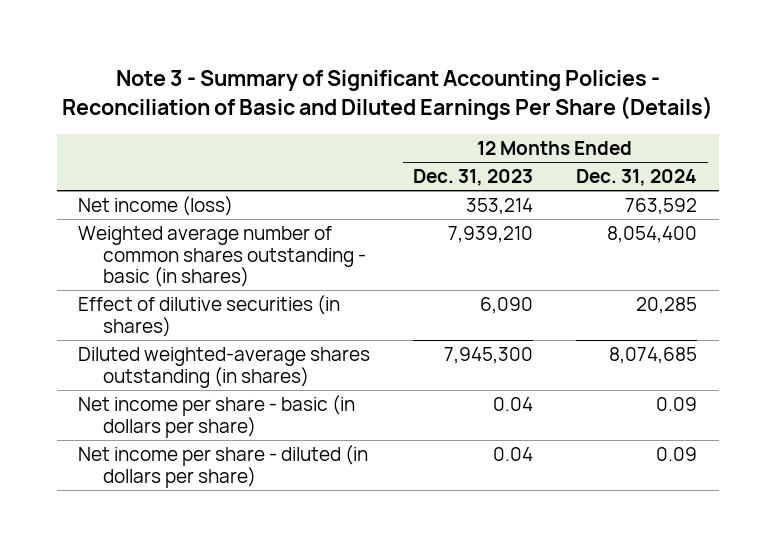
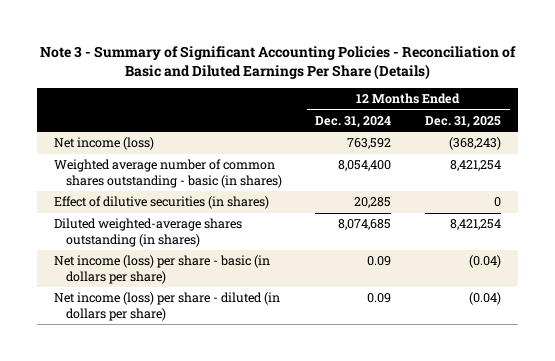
[413,169,534,187] Dec. 31, 2023 -> none
none -> [425,115,502,128] Dec. 31, 2025
[78,394,356,438] Net income per share - basic (in dollars per share) -> [54,255,271,284] Net income (loss) per share - basic (in dollars per share)
[78,444,369,488] Net income per share - diluted (in dollars per share) -> [54,292,281,321] Net income (loss) per share - diluted (in dollars per share)

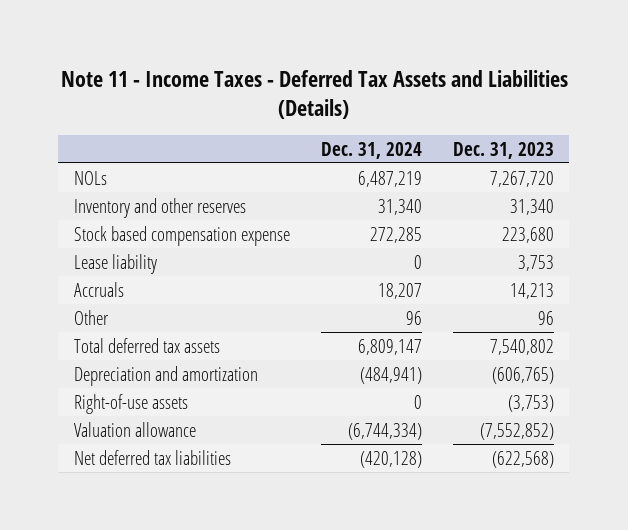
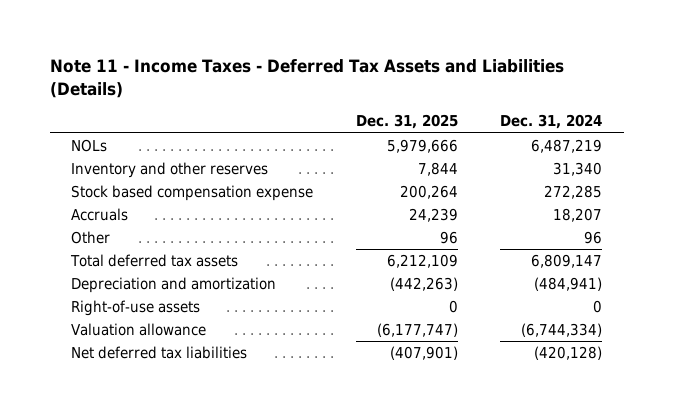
[452,141,554,159] Dec. 31, 2023 -> none
none -> [355,114,458,130] Dec. 31, 2025
[73,253,157,274] Lease liability -> none

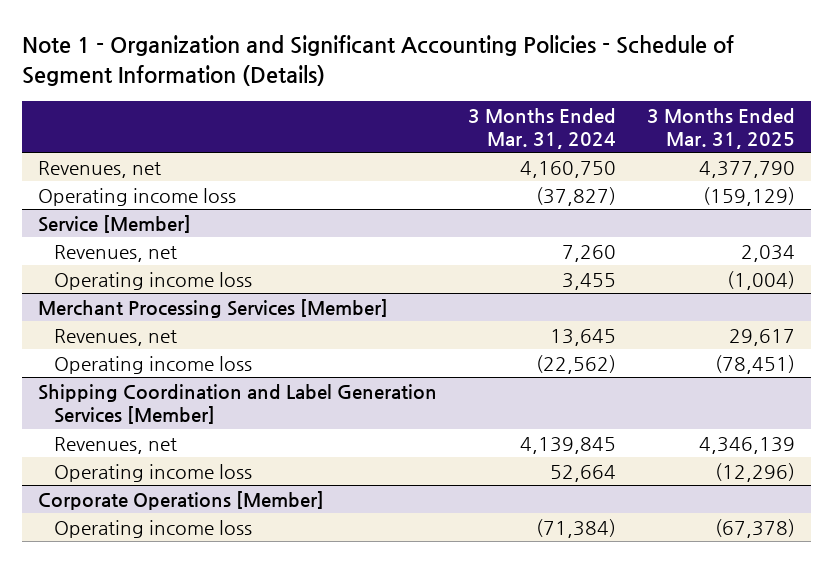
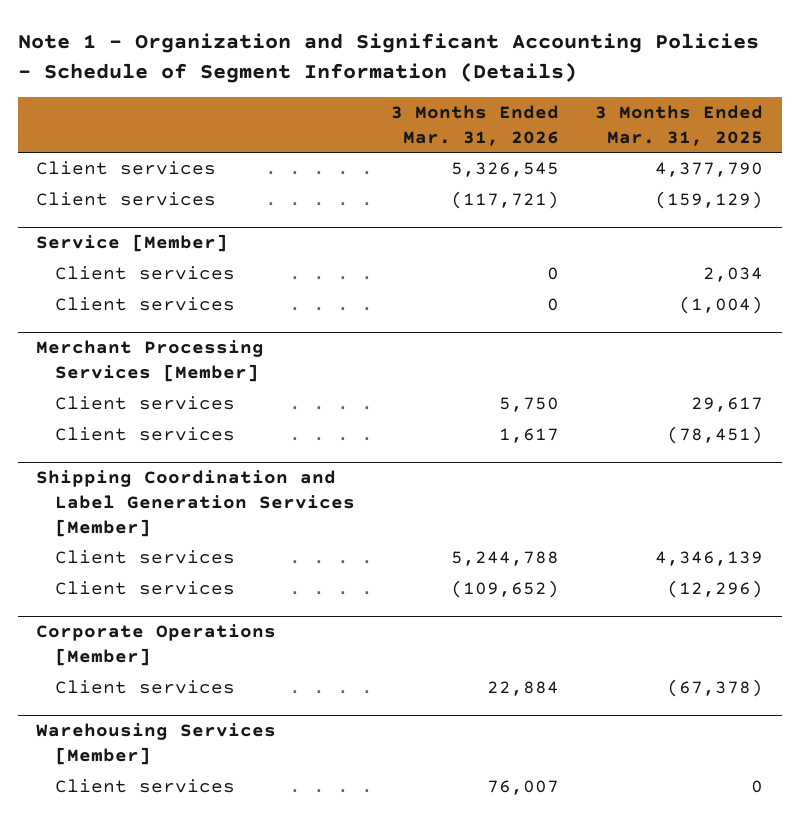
[468,107,617,149] 3 Months Ended Mar. 31, 2024 -> none
none -> [391,105,560,146] 3 Months Ended Mar. 31, 2026
[37,160,161,178] Revenues, net -> [36,161,217,176] Client services
[37,187,236,206] Operating income loss -> [36,192,217,207] Client services
[53,244,177,262] Revenues, net -> [54,266,235,281] Client services
[53,271,252,290] Operating income loss -> [54,297,235,312] Client services
[53,328,177,346] Revenues, net -> [54,396,235,411] Client services
[53,355,252,374] Operating income loss -> [54,427,235,442] Client services
[53,436,177,454] Revenues, net -> [54,550,235,565] Client services
[53,463,252,482] Operating income loss -> [54,581,235,596] Client services
[53,519,252,538] Operating income loss -> [54,680,235,695] Client services
none -> [36,723,277,765] Warehousing Services [Member]
none -> [54,779,235,794] Client services

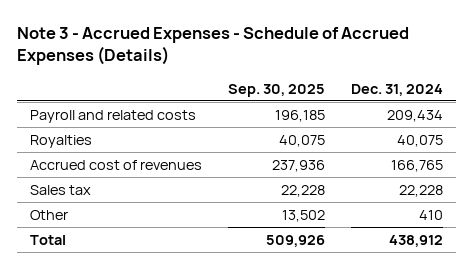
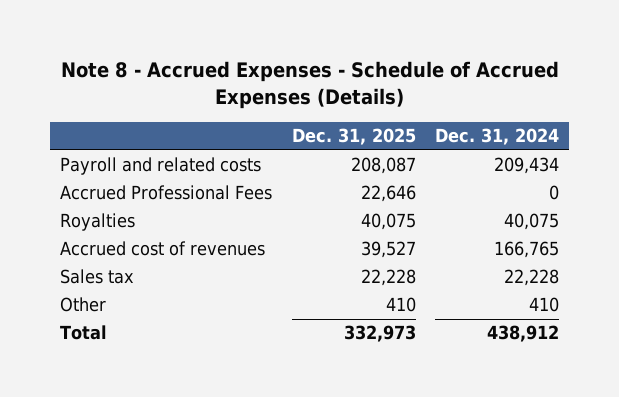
[16,27,409,66] Note 3 - Accrued Expenses - Schedule of Accrued Expenses (Details) -> [60,61,559,110] Note 8 - Accrued Expenses - Schedule of Accrued Expenses (Details)
[227,83,325,97] Sep. 30, 2025 -> none
none -> [291,128,416,146] Dec. 31, 2025
none -> [60,185,273,201] Accrued Professional Fees

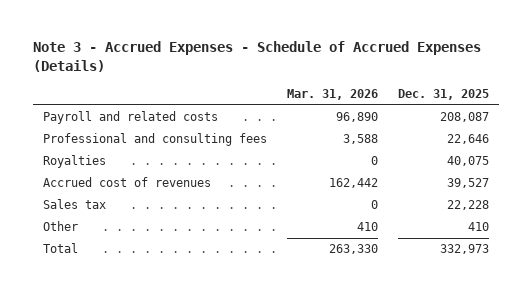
[60,61,559,110] Note 8 - Accrued Expenses - Schedule of Accrued Expenses (Details) -> [33,41,482,72] Note 3 - Accrued Expenses - Schedule of Accrued Expenses (Details)
[434,128,559,146] Dec. 31, 2024 -> none
none -> [287,89,379,101] Mar. 31, 2026
[60,185,273,201] Accrued Professional Fees -> [43,133,268,147] Professional and consulting fees

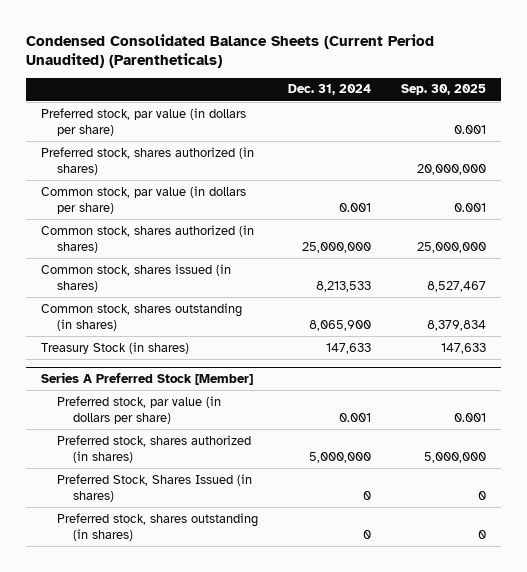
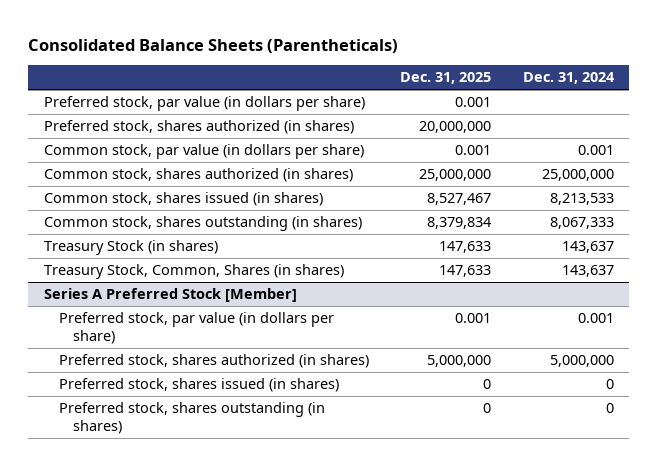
[26,33,435,69] Condensed Consolidated Balance Sheets (Current Period Unaudited) (Parentheticals) -> [28,38,399,53] Consolidated Balance Sheets (Parentheticals)
[400,84,486,96] Sep. 30, 2025 -> none
none -> [400,72,492,85] Dec. 31, 2025
[308,319,371,331] 8,065,900 -> [549,217,614,230] 8,067,333
[325,342,371,354] 147,633 -> [561,241,614,254] 143,637
none -> [43,264,344,280] Treasury Stock, Common, Shares (in shares)
[57,473,253,502] Preferred Stock, Shares Issued (in shares) -> [58,378,339,393] Preferred stock, shares issued (in shares)

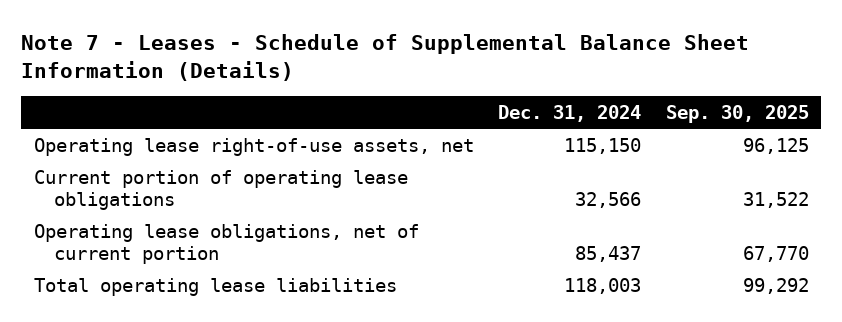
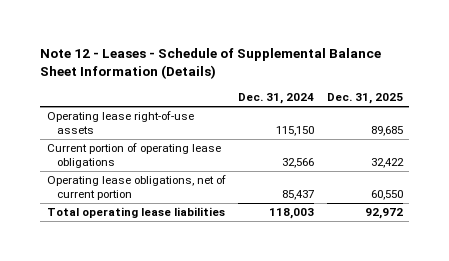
[21,33,750,82] Note 7 - Leases - Schedule of Supplemental Balance Sheet Information (Details) -> [40,48,382,80] Note 12 - Leases - Schedule of Supplemental Balance Sheet Information (Details)
[665,104,809,123] Sep. 30, 2025 -> none
none -> [326,93,403,105] Dec. 31, 2025
[33,137,474,156] Operating lease right-of-use assets, net -> [46,111,194,134] Operating lease right-of-use assets

